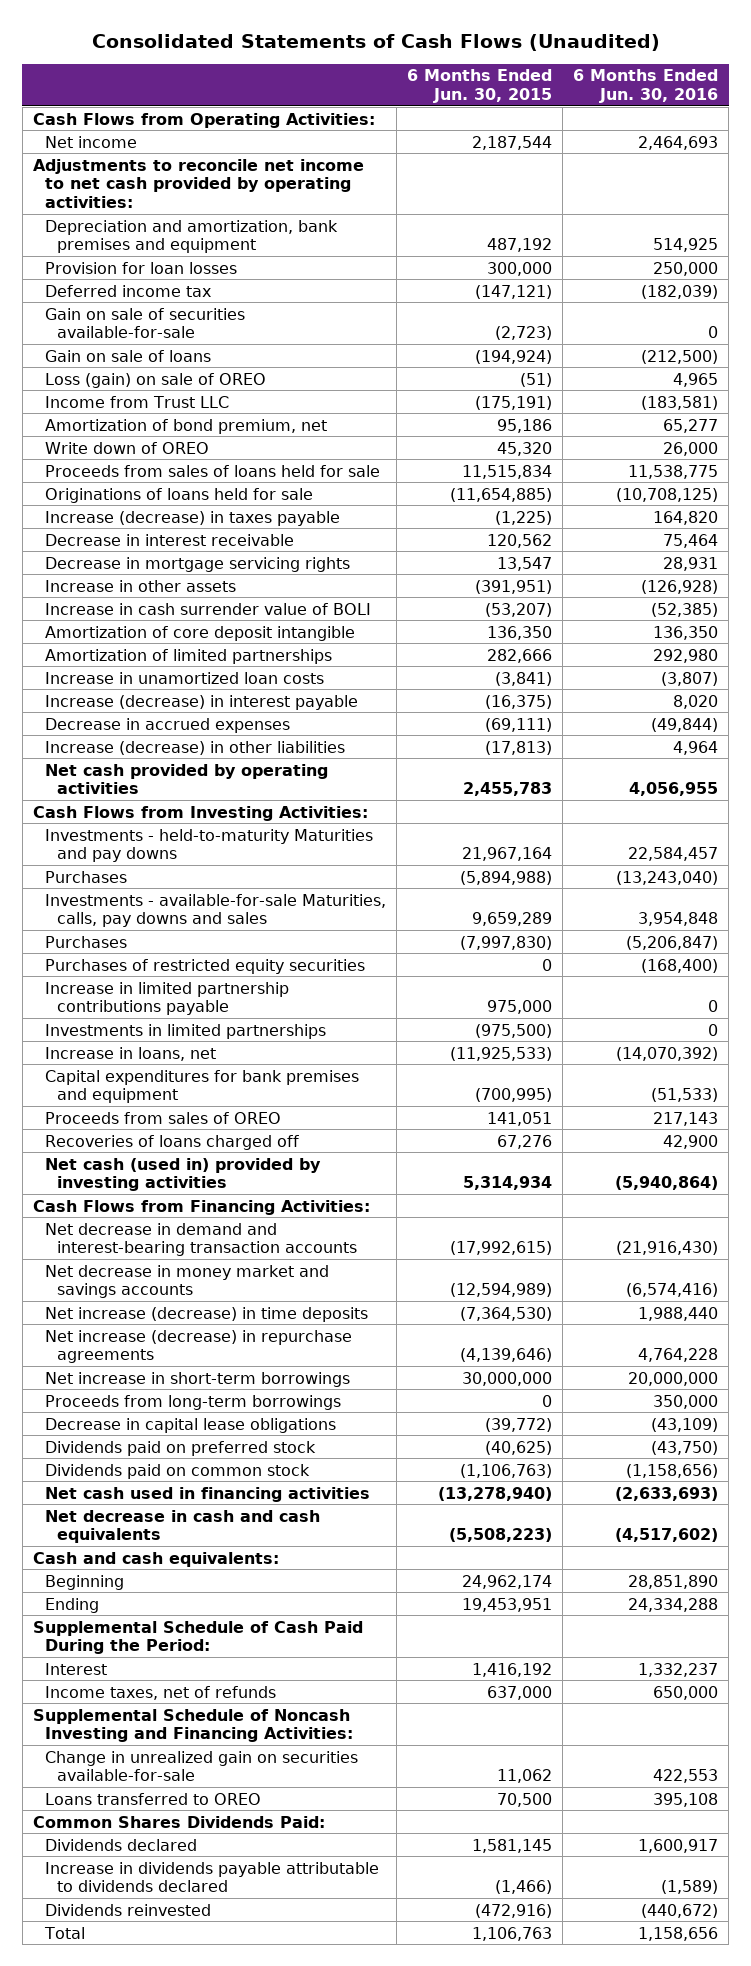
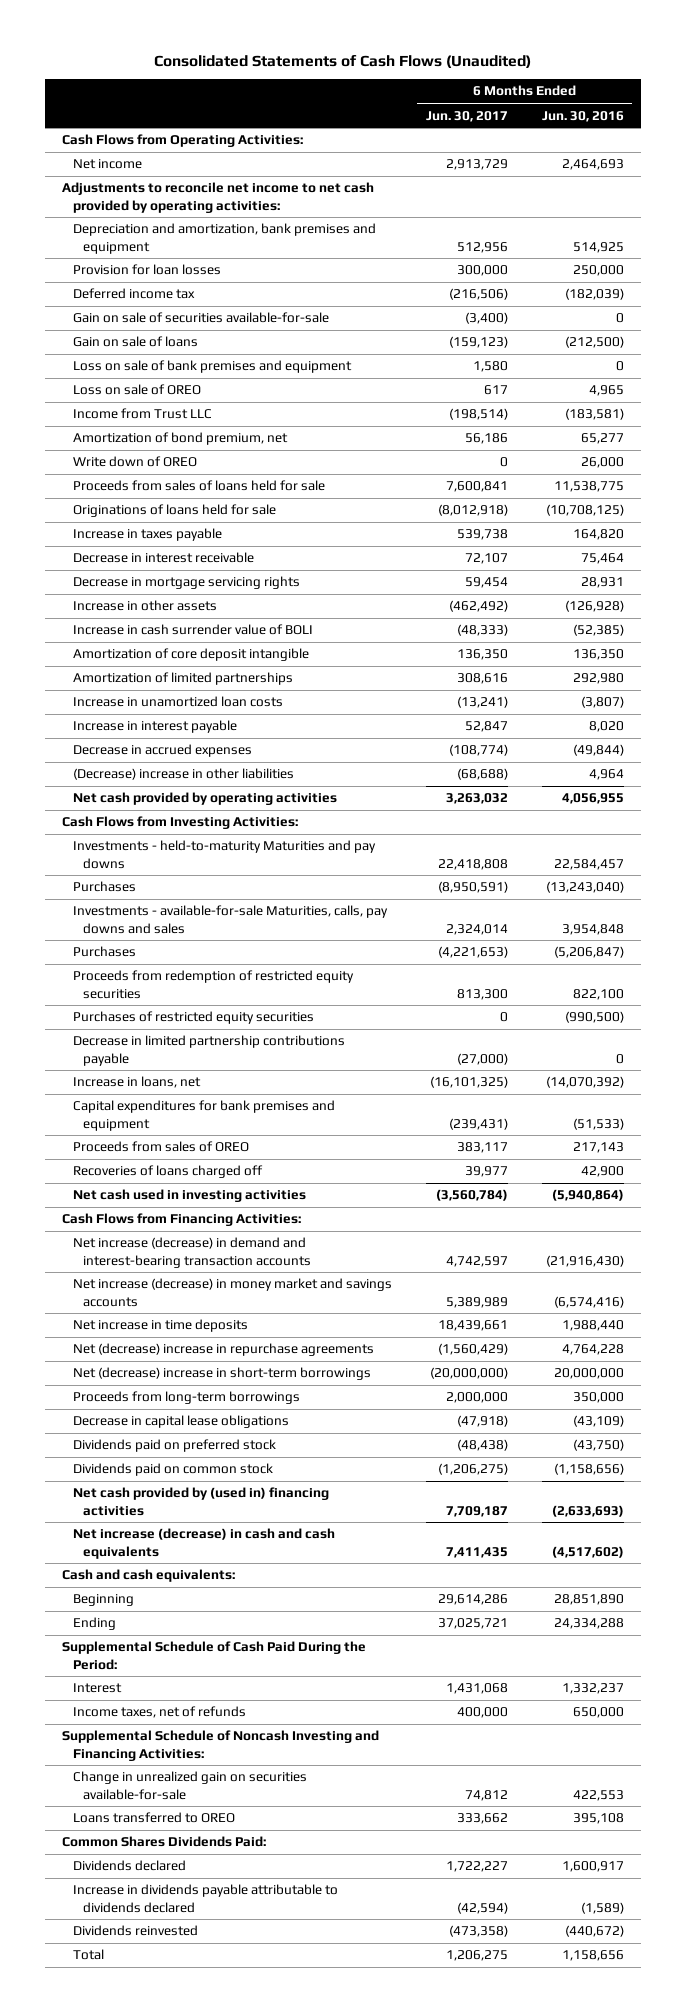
[406,69,552,104] 6 Months Ended Jun. 30, 2015 -> none
none -> [425,110,508,122] Jun. 30, 2017
none -> [72,360,352,374] Loss on sale of bank premises and equipment
[44,372,266,388] Loss (gain) on sale of OREO -> [72,384,201,396] Loss on sale of OREO
[44,510,340,526] Increase (decrease) in taxes payable -> [72,528,222,542] Increase in taxes payable
[44,694,358,710] Increase (decrease) in interest payable -> [72,720,237,734] Increase in interest payable
[44,740,345,755] Increase (decrease) in other liabilities -> [72,768,294,781] (Decrease) increase in other liabilities
[44,1023,326,1039] Investments in limited partnerships -> none
none -> [72,970,354,999] Proceeds from redemption of restricted equity securities
[641,958,719,973] (168,400) -> [564,1011,624,1024] (990,500)
[44,981,289,1016] Increase in limited partnership contributions payable -> [72,1035,345,1066] Decrease in limited partnership contributions payable
[44,1157,321,1192] Net cash (used in) provided by investing activities -> [72,1189,306,1203] Net cash used in investing activities
[44,1222,357,1257] Net decrease in demand and interest-bearing transaction accounts -> [72,1237,312,1268] Net increase (decrease) in demand and interest-bearing transaction accounts
[44,1264,329,1299] Net decrease in money market and savings accounts -> [72,1278,392,1307] Net increase (decrease) in money market and savings accounts
[44,1306,368,1322] Net increase (decrease) in time deposits -> [72,1319,248,1333] Net increase in time deposits
[44,1329,352,1364] Net increase (decrease) in repurchase agreements -> [72,1343,374,1357] Net (decrease) increase in repurchase agreements
[44,1371,350,1387] Net increase in short-term borrowings -> [72,1367,371,1381] Net (decrease) increase in short-term borrowings
[44,1486,370,1502] Net cash used in financing activities -> [72,1487,329,1516] Net cash provided by (used in) financing activities
[44,1509,320,1544] Net decrease in cash and cash equivalents -> [72,1528,335,1559] Net increase (decrease) in cash and cash equivalents

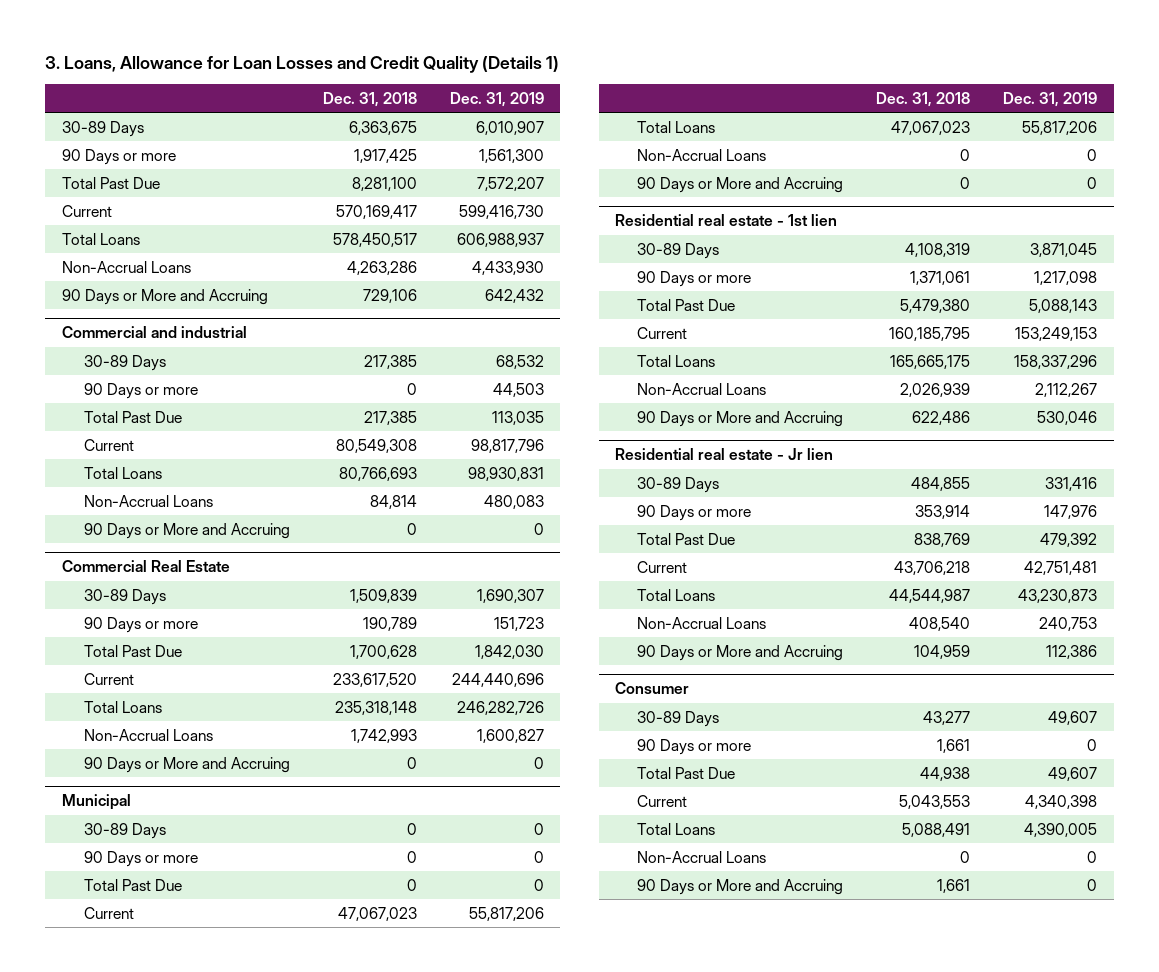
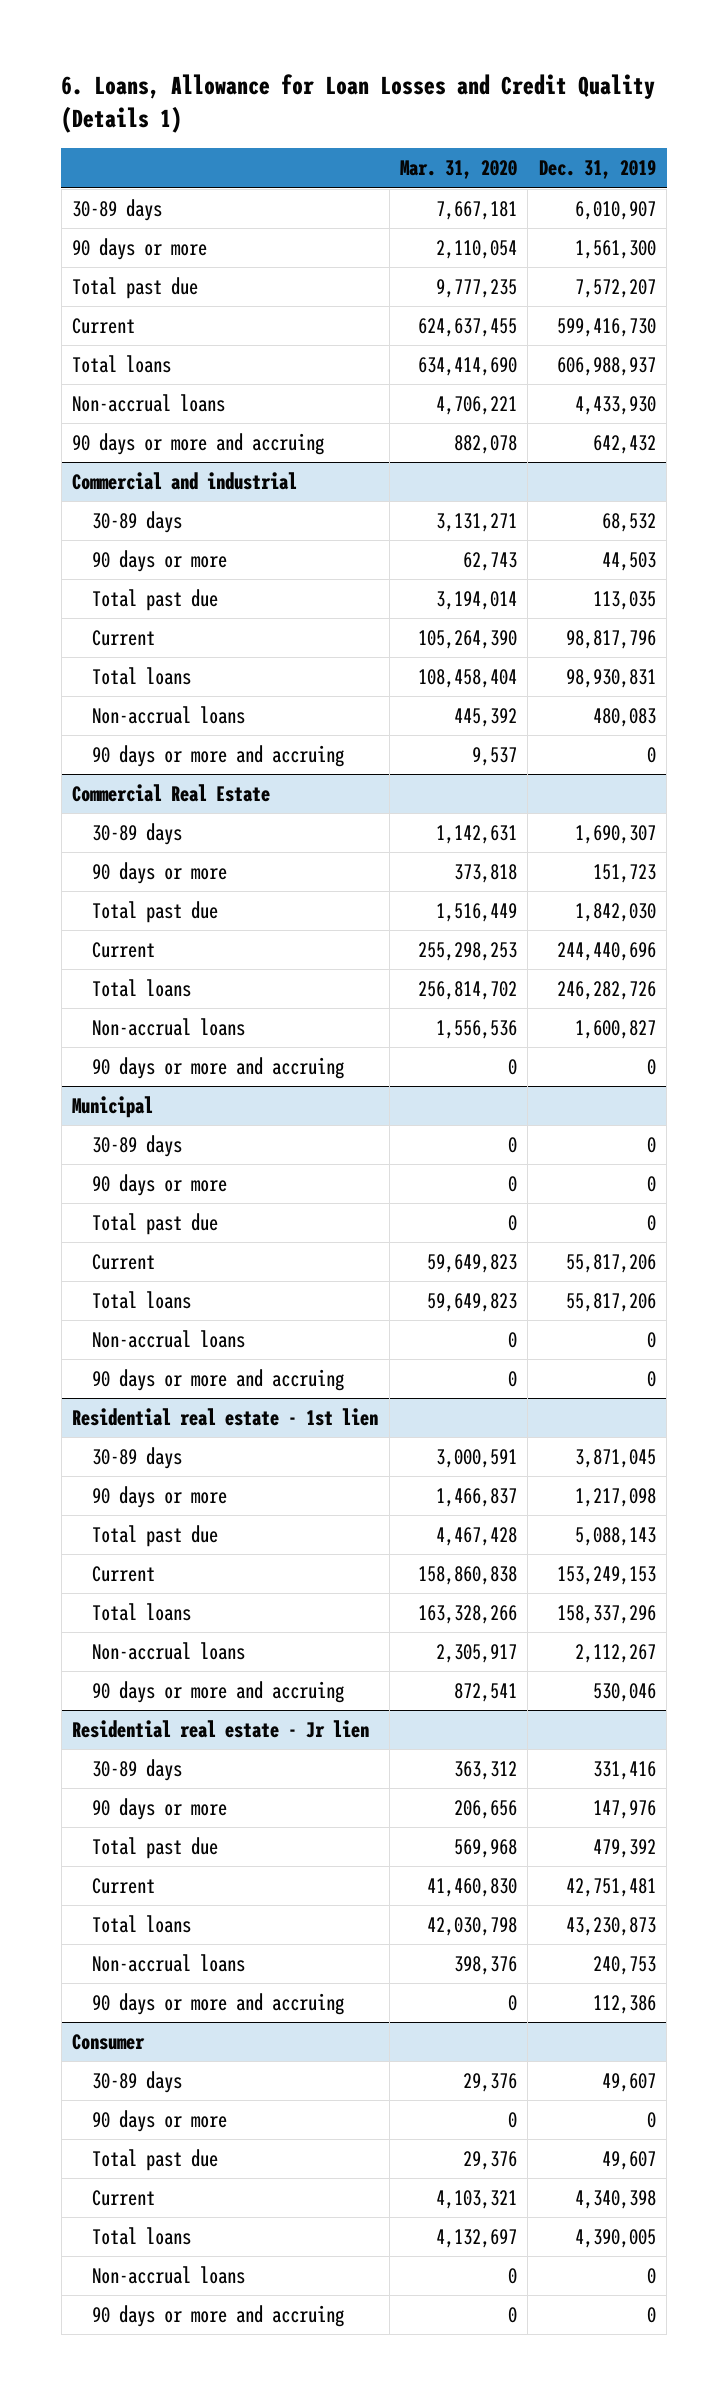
[45,55,560,73] 3. Loans, Allowance for Loan Losses and Credit Quality (Details 1) -> [61,74,656,134] 6. Loans, Allowance for Loan Losses and Credit Quality (Details 1)
[322,91,417,107] Dec. 31, 2018 -> none
none -> [400,160,518,180] Mar. 31, 2020
[61,120,144,137] 30-89 Days -> [72,199,163,222] 30-89 days
[61,148,176,165] 90 Days or more -> [72,238,208,261] 90 days or more
[61,176,160,189] Total Past Due -> [72,277,199,300] Total past due
[61,232,140,245] Total Loans -> [72,355,172,374] Total loans
[61,260,191,273] Non-Accrual Loans -> [72,394,226,413] Non-accrual loans
[61,288,268,305] 90 Days or More and Accruing -> [72,433,325,456] 90 days or more and accruing
[83,354,166,371] 30-89 Days -> [91,511,182,534] 30-89 days
[83,382,198,399] 90 Days or more -> [91,550,227,573] 90 days or more
[83,410,182,423] Total Past Due -> [91,589,218,612] Total past due
[83,466,162,479] Total Loans -> [91,667,191,686] Total loans
[83,494,213,507] Non-Accrual Loans -> [91,706,245,725] Non-accrual loans
[83,522,290,539] 90 Days or More and Accruing -> [91,745,344,768] 90 days or more and accruing
[83,588,166,605] 30-89 Days -> [91,823,182,846] 30-89 days
[83,616,198,633] 90 Days or more -> [91,862,227,885] 90 days or more
[83,644,182,657] Total Past Due -> [91,901,218,924] Total past due
[83,700,162,713] Total Loans -> [91,979,191,998] Total loans
[83,728,213,741] Non-Accrual Loans -> [91,1018,245,1037] Non-accrual loans
[83,756,290,773] 90 Days or More and Accruing -> [91,1057,344,1080] 90 days or more and accruing
[83,822,166,839] 30-89 Days -> [91,1135,182,1158] 30-89 days
[83,850,198,867] 90 Days or more -> [91,1174,227,1197] 90 days or more
[83,878,182,891] Total Past Due -> [91,1213,218,1236] Total past due
[637,120,716,133] Total Loans -> [91,1291,191,1310] Total loans
[637,148,767,161] Non-Accrual Loans -> [91,1330,245,1349] Non-accrual loans
[637,176,844,193] 90 Days or More and Accruing -> [91,1369,344,1392] 90 days or more and accruing
[637,242,720,259] 30-89 Days -> [91,1447,182,1470] 30-89 days
[637,270,752,287] 90 Days or more -> [91,1486,227,1509] 90 days or more
[637,298,736,311] Total Past Due -> [91,1525,218,1548] Total past due
[637,354,716,367] Total Loans -> [91,1603,191,1622] Total loans
[637,382,767,395] Non-Accrual Loans -> [91,1642,245,1661] Non-accrual loans
[637,410,844,427] 90 Days or More and Accruing -> [91,1681,344,1704] 90 days or more and accruing
[637,476,720,493] 30-89 Days -> [91,1759,182,1782] 30-89 days
[637,504,752,521] 90 Days or more -> [91,1798,227,1821] 90 days or more
[637,532,736,545] Total Past Due -> [91,1837,218,1860] Total past due
[637,588,716,601] Total Loans -> [91,1915,191,1934] Total loans
[637,616,767,629] Non-Accrual Loans -> [91,1954,245,1973] Non-accrual loans
[637,644,844,661] 90 Days or More and Accruing -> [91,1993,344,2016] 90 days or more and accruing
[637,710,720,727] 30-89 Days -> [91,2071,182,2094] 30-89 days
[637,738,752,755] 90 Days or more -> [91,2110,227,2133] 90 days or more
[637,766,736,779] Total Past Due -> [91,2149,218,2172] Total past due
[637,822,716,835] Total Loans -> [91,2227,191,2246] Total loans
[637,850,767,863] Non-Accrual Loans -> [91,2266,245,2285] Non-accrual loans
[637,878,844,895] 90 Days or More and Accruing -> [91,2305,344,2328] 90 days or more and accruing

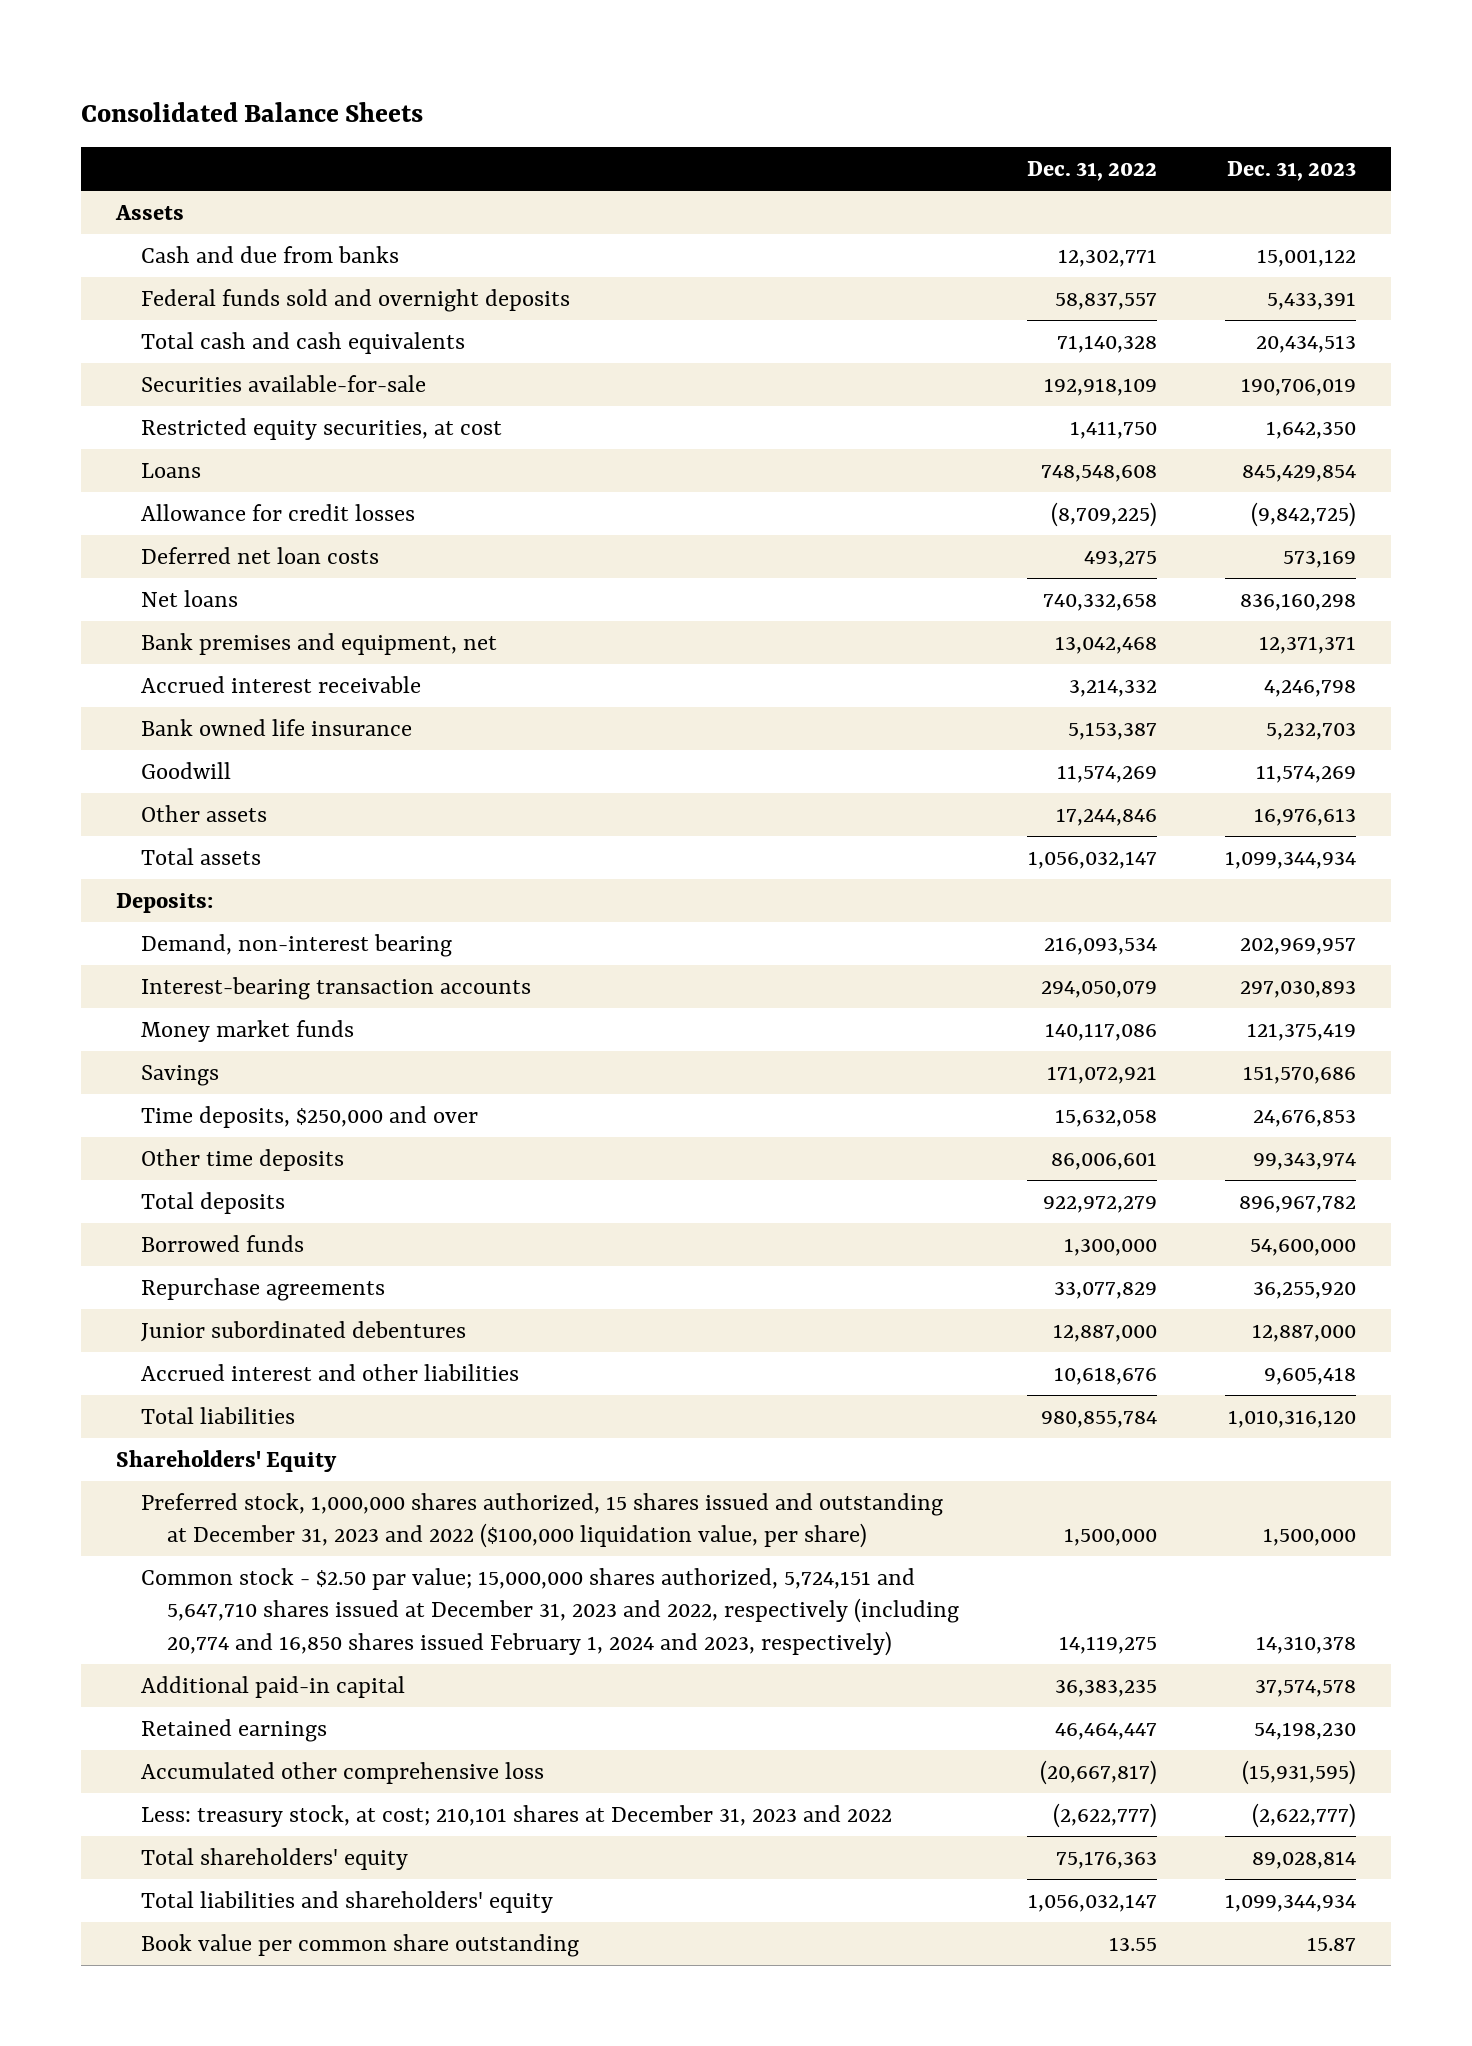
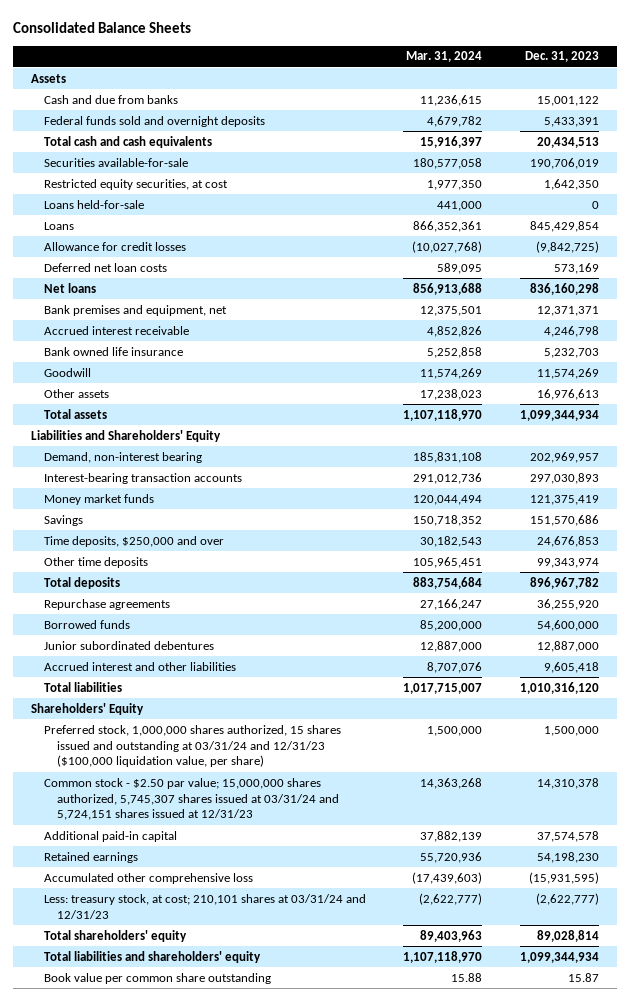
[1027,161,1158,182] Dec. 31, 2022 -> none
none -> [406,51,483,63] Mar. 31, 2024
none -> [44,199,145,209] Loans held-for-sale
[115,892,213,913] Deposits: -> none
none -> [31,429,222,442] Liabilities and Shareholders' Equity
[141,1234,305,1252] Borrowed funds -> [44,619,131,629] Borrowed funds
[141,1492,944,1549] Preferred stock, 1,000,000 shares authorized, 15 shares issued and outstanding at December 31, 2023 and 2022 ($100,000 liquidation value, per share) -> [44,724,342,768] Preferred stock, 1,000,000 shares authorized, 15 shares issued and outstanding at 03/31/24 and 12/31/23 ($100,000 liquidation value, per share)
[141,1567,959,1656] Common stock - $2.50 par value; 15,000,000 shares authorized, 5,724,151 and 5,647,710 shares issued at December 31, 2023 and 2022, respectively (including 20,774 and 16,850 shares issued February 1, 2024 and 2023, respectively) -> [44,777,340,821] Common stock - $2.50 par value; 15,000,000 shares authorized, 5,745,307 shares issued at 03/31/24 and 5,724,151 shares issued at 12/31/23
[141,1804,893,1827] Less: treasury stock, at cost; 210,101 shares at December 31, 2023 and 2022 -> [44,893,367,919] Less: treasury stock, at cost; 210,101 shares at 03/31/24 and 12/31/23

